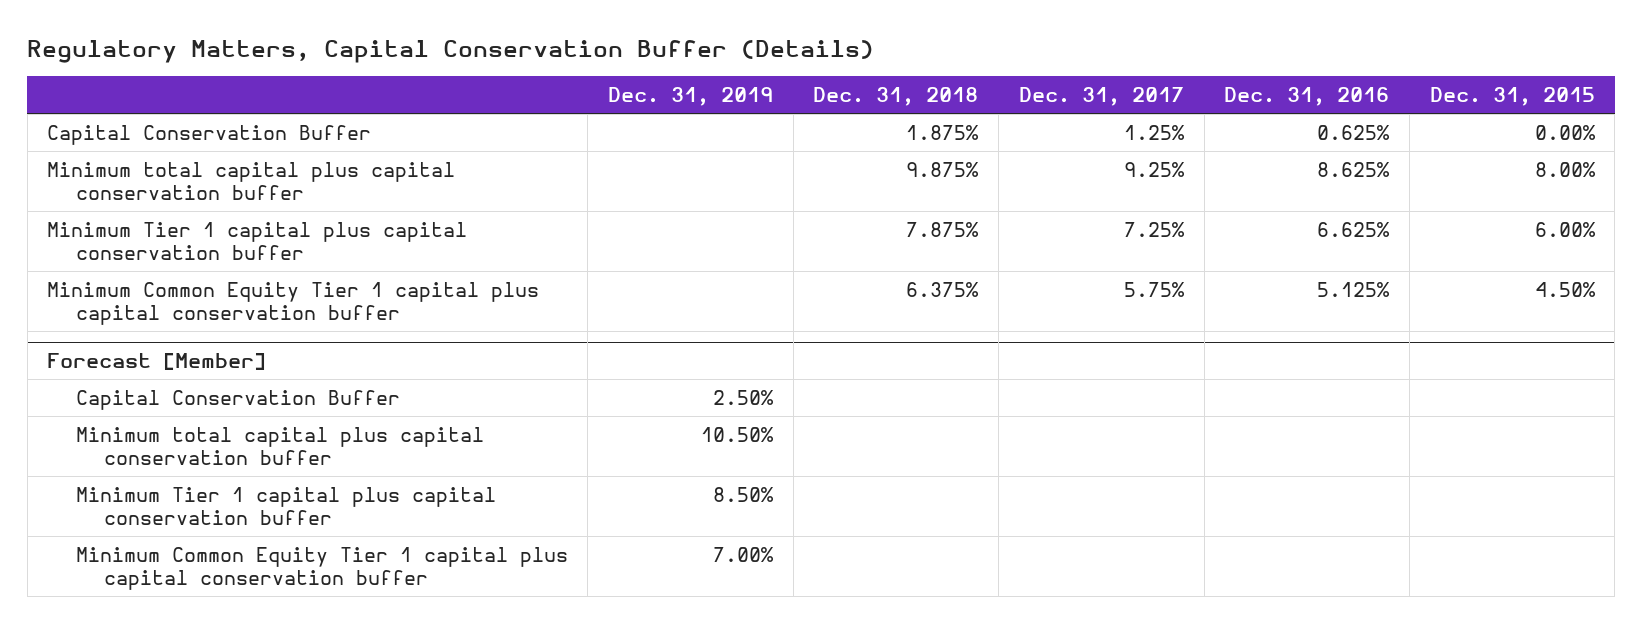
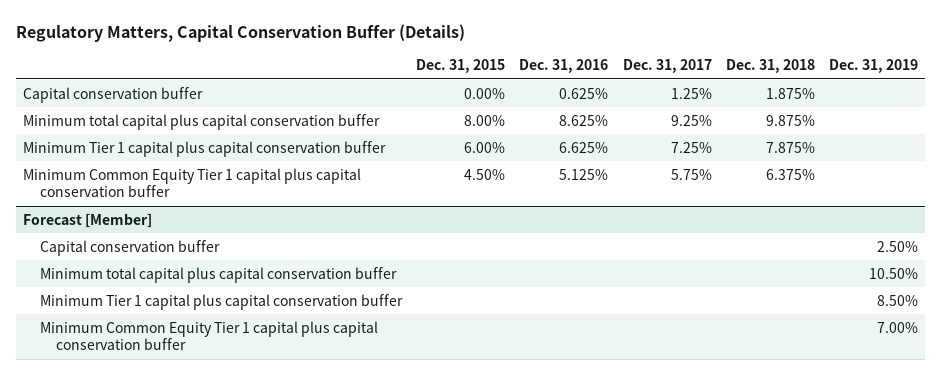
[47,124,372,145] Capital Conservation Buffer -> [23,86,204,103] Capital conservation buffer
[75,389,400,410] Capital Conservation Buffer -> [39,239,220,256] Capital conservation buffer

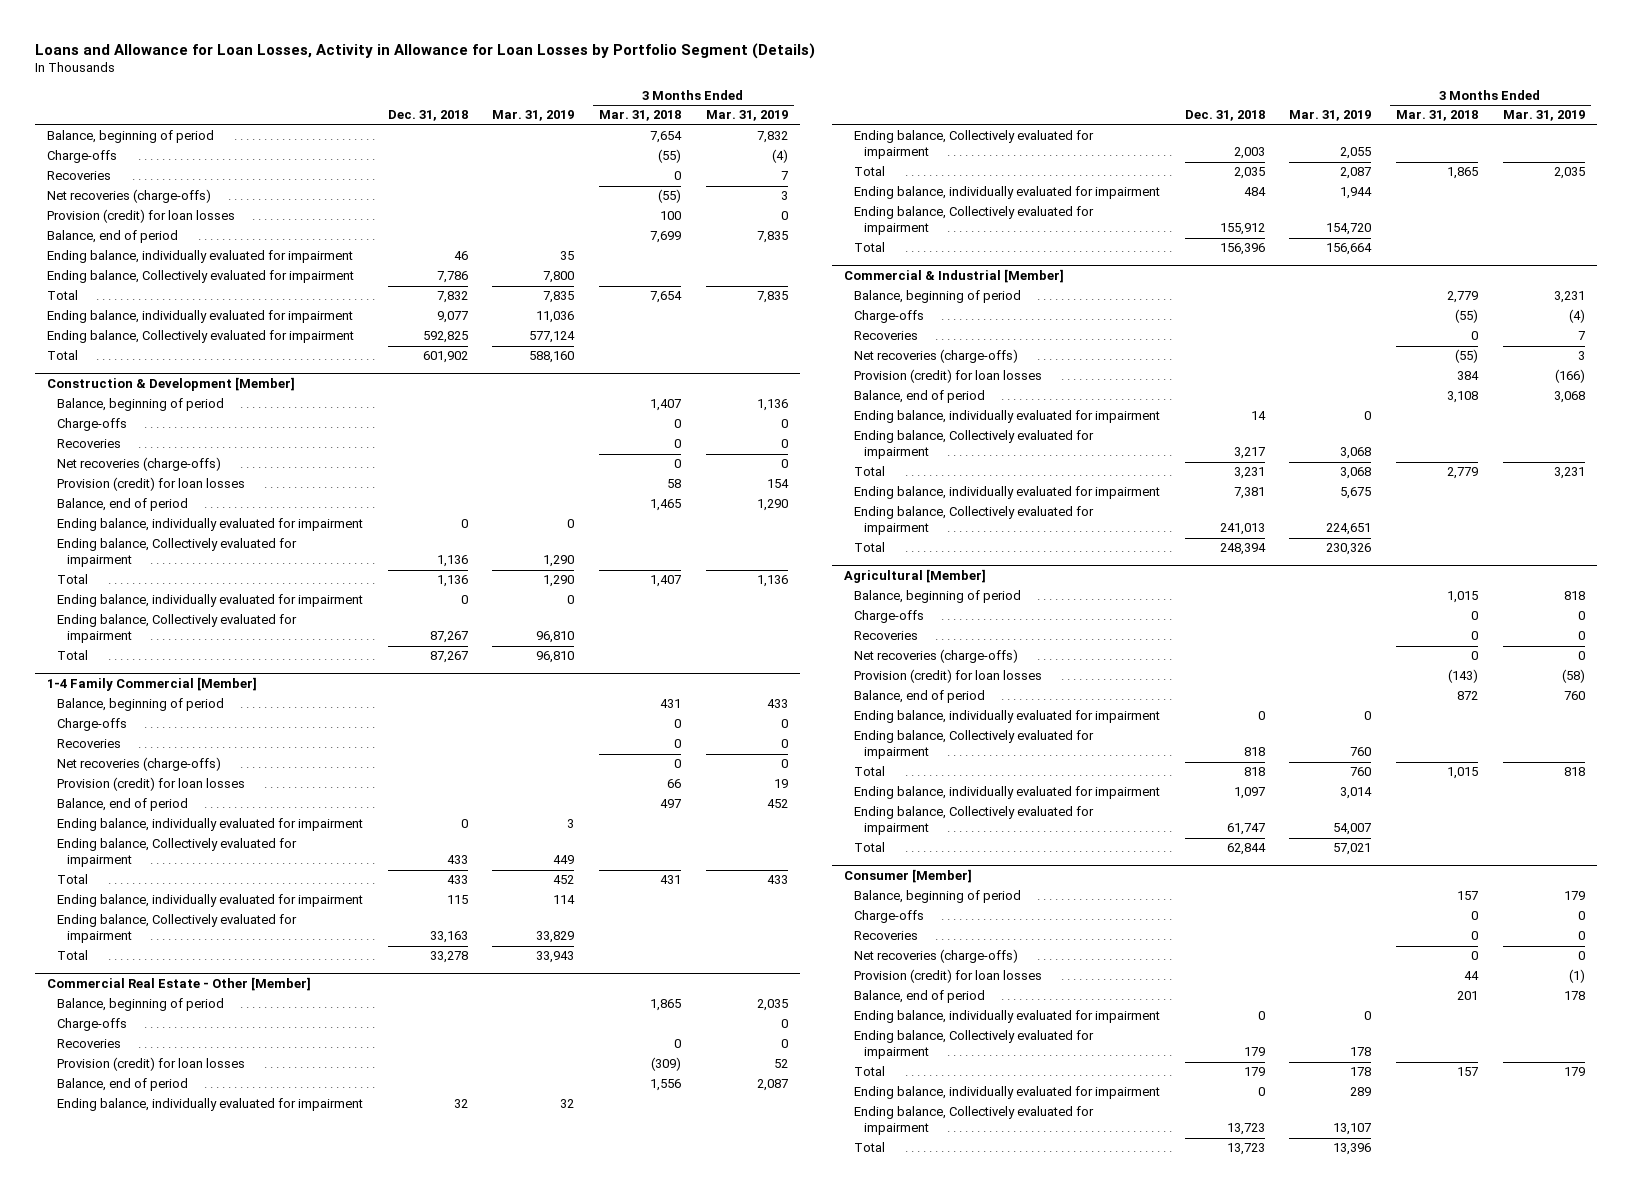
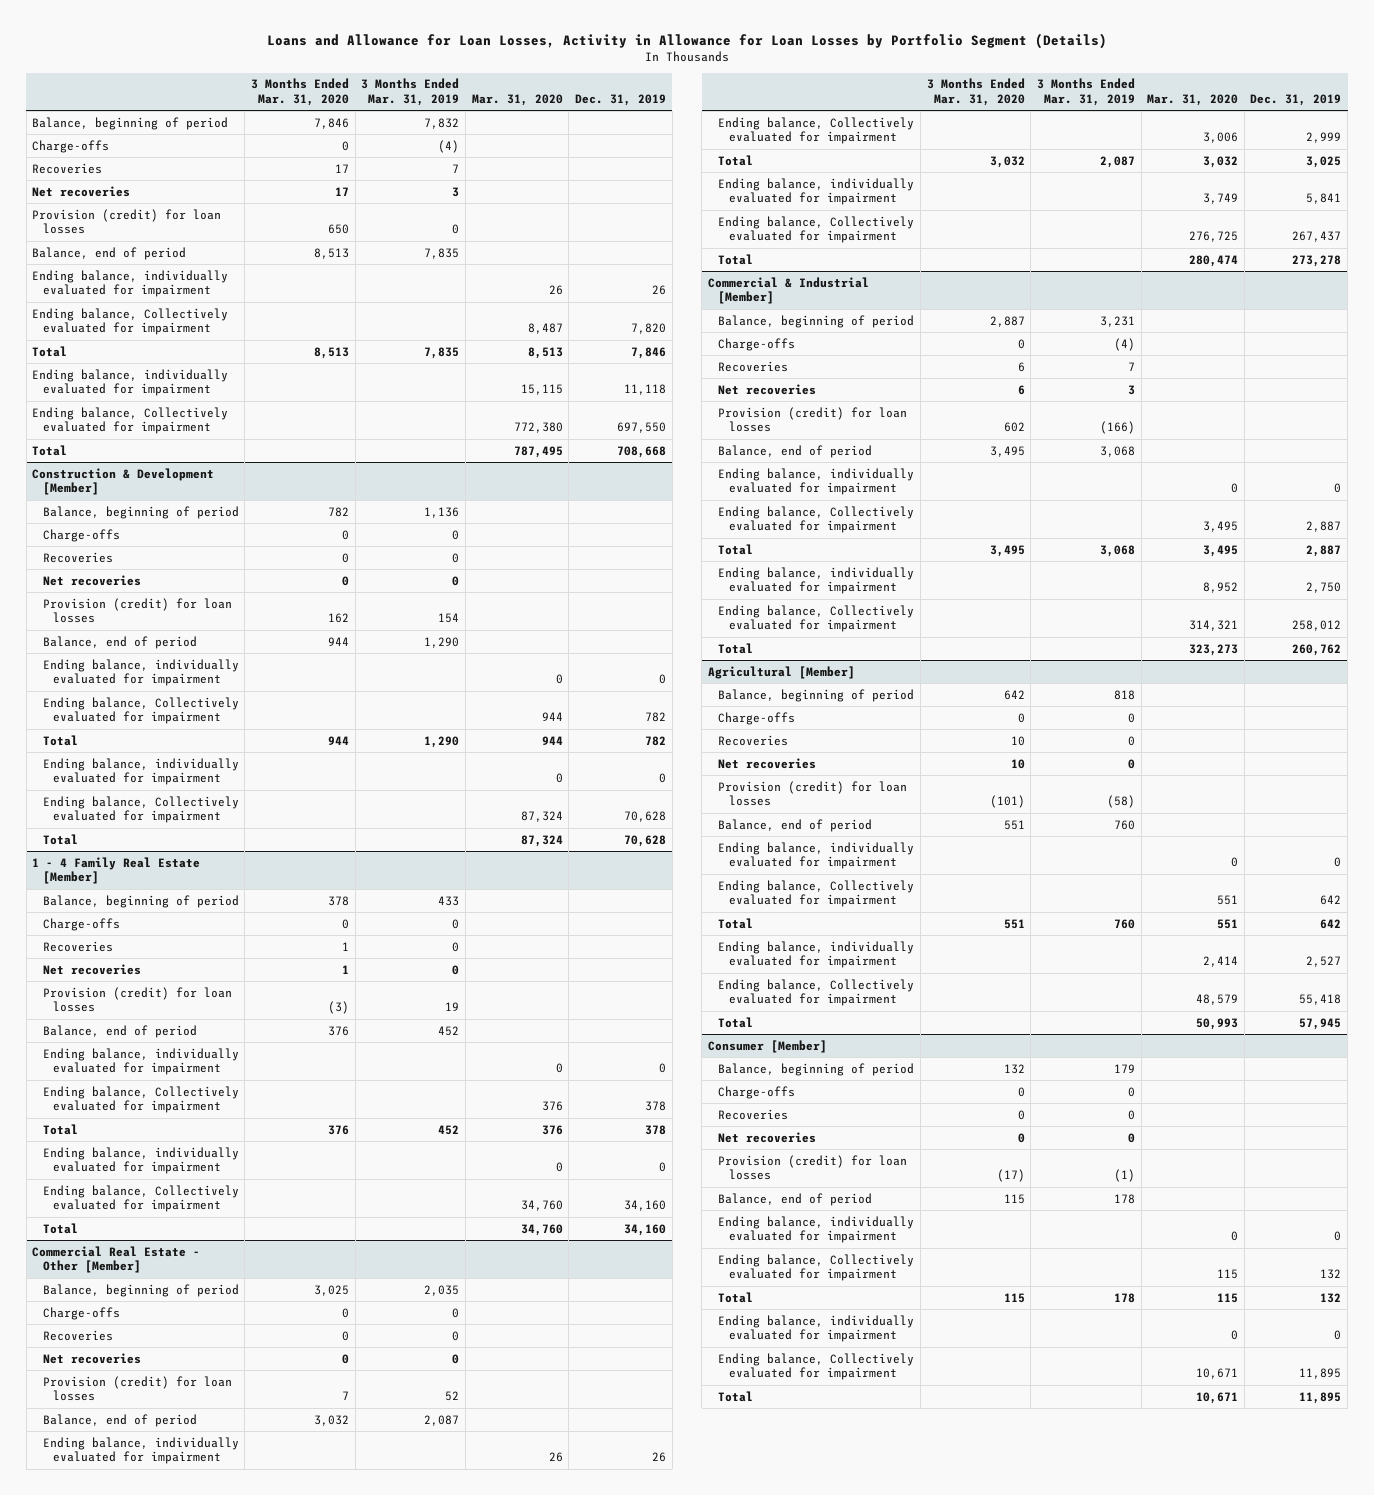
[387,110,468,122] Dec. 31, 2018 -> none
[492,110,575,122] Mar. 31, 2019 -> none
[598,110,681,122] Mar. 31, 2018 -> none
none -> [251,78,350,106] 3 Months Ended Mar. 31, 2020
none -> [471,93,563,106] Mar. 31, 2020
none -> [574,93,666,106] Dec. 31, 2019
[47,189,212,204] Net recoveries (charge-offs) -> [32,185,131,197] Net recoveries
[57,457,222,472] Net recoveries (charge-offs) -> [42,574,141,586] Net recoveries
[756,575,788,588] 1,136 -> [424,735,460,748] 1,290
[47,677,258,692] 1-4 Family Commercial [Member] -> [32,856,201,885] 1 - 4 Family Real Estate [Member]
[57,757,222,772] Net recoveries (charge-offs) -> [42,963,141,975] Net recoveries
[766,875,788,885] 433 -> [438,1124,460,1135] 452
none -> [42,1352,141,1364] Net recoveries
[1553,167,1585,180] 2,035 -> [1099,155,1135,168] 2,087
[854,349,1019,364] Net recoveries (charge-offs) -> [718,383,817,395] Net recoveries
[1553,467,1585,480] 3,231 -> [1099,544,1135,557] 3,068
[854,649,1019,664] Net recoveries (charge-offs) -> [718,757,817,769] Net recoveries
[1563,767,1585,777] 818 -> [1113,918,1135,929] 760
[854,949,1019,964] Net recoveries (charge-offs) -> [718,1131,817,1143] Net recoveries
[1563,1067,1585,1077] 179 -> [1113,1292,1135,1303] 178

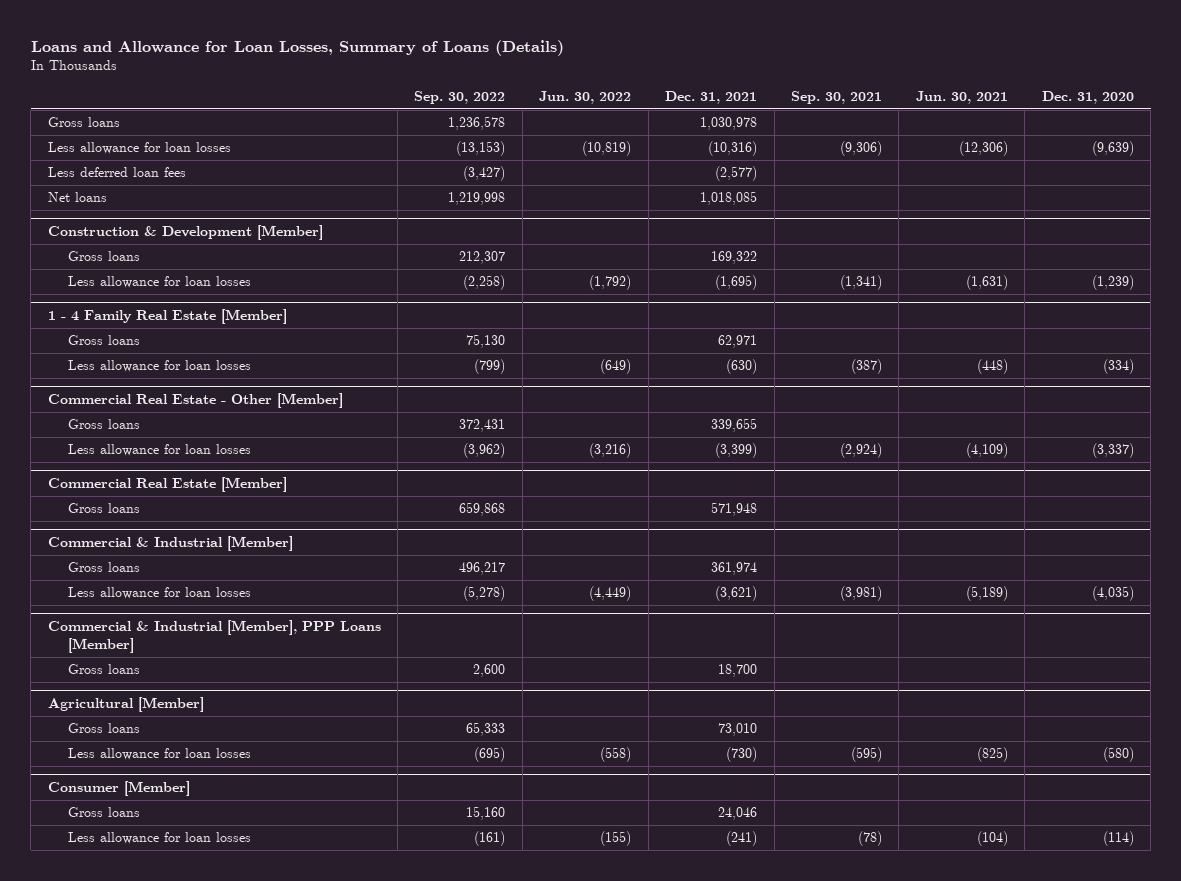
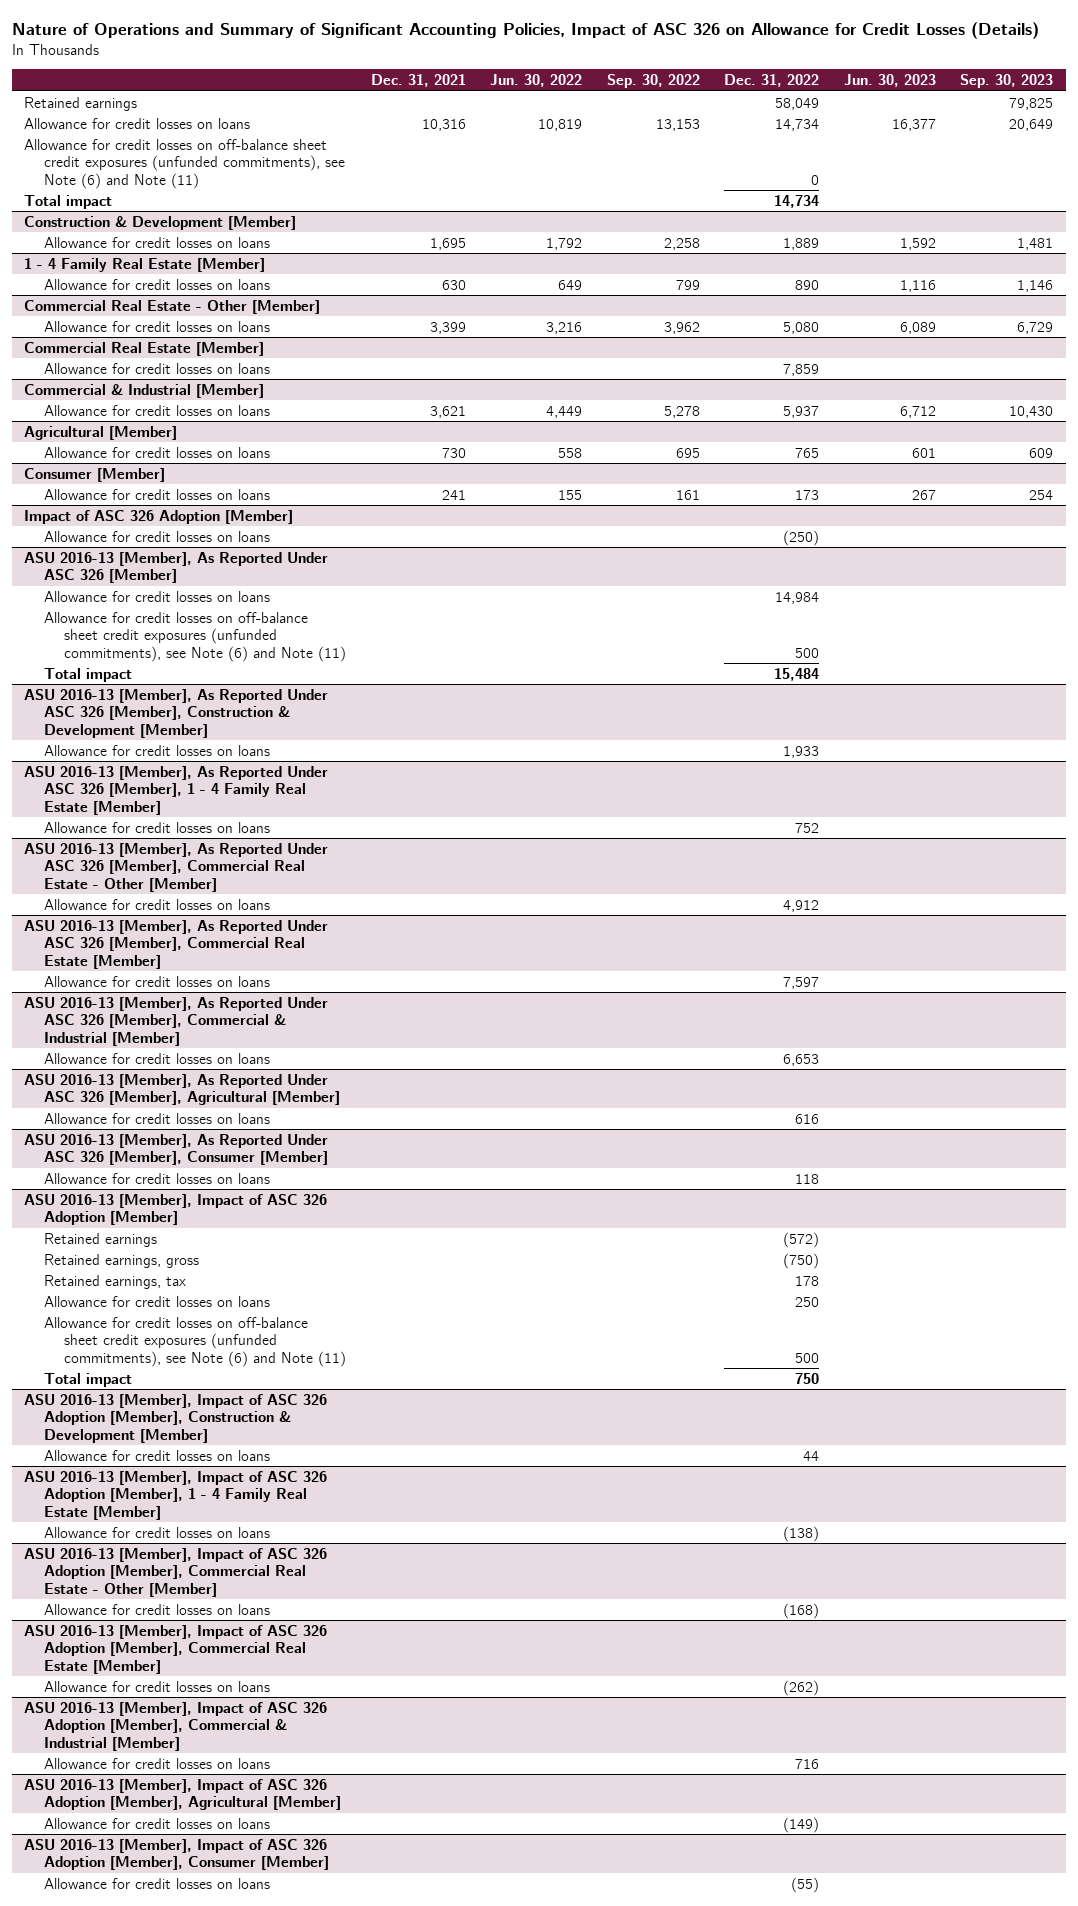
[30,39,564,56] Loans and Allowance for Loan Losses, Summary of Loans (Details) -> [12,21,1040,39] Nature of Operations and Summary of Significant Accounting Policies, Impact of ASC 326 on Allowance for Credit Losses (Details)
[790,90,882,104] Sep. 30, 2021 -> none
[915,90,1008,104] Jun. 30, 2021 -> none
[1041,90,1134,104] Dec. 31, 2020 -> none
none -> [724,74,820,88] Dec. 31, 2022
none -> [843,74,936,88] Jun. 30, 2023
none -> [960,74,1054,89] Sep. 30, 2023
[47,117,120,128] Gross loans -> none
[47,167,186,178] Less deferred loan fees -> none
[47,192,107,203] Net loans -> none
none -> [24,96,138,111] Retained earnings
[47,142,231,155] Less allowance for loan losses -> [24,117,251,129] Allowance for credit losses on loans
[456,141,506,157] (13,153) -> [655,118,700,131] 13,153
[582,141,632,157] (10,819) -> [538,118,583,131] 10,819
[708,141,758,157] (10,316) -> [421,118,466,131] 10,316
none -> [24,138,346,189] Allowance for credit losses on off-balance sheet credit exposures (unfunded commitments), see Note (6) and Note (11)
none -> [24,194,113,209] Total impact
[67,251,140,262] Gross loans -> none
[67,276,251,289] Less allowance for loan losses -> [44,236,271,248] Allowance for credit losses on loans
[463,275,506,291] (2,258) -> [663,237,700,250] 2,258
[589,275,632,291] (1,792) -> [546,237,583,250] 1,792
[715,275,758,291] (1,695) -> [429,237,466,250] 1,695
[67,335,140,346] Gross loans -> none
[67,360,251,373] Less allowance for loan losses -> [44,278,271,290] Allowance for credit losses on loans
[474,359,506,375] (799) -> [675,279,700,290] 799
[600,359,632,375] (649) -> [558,279,583,290] 649
[726,359,758,375] (630) -> [441,279,466,290] 630
[67,419,140,430] Gross loans -> none
[67,444,251,457] Less allowance for loan losses -> [44,320,271,332] Allowance for credit losses on loans
[463,443,506,459] (3,962) -> [663,321,700,334] 3,962
[589,443,632,459] (3,216) -> [546,321,583,334] 3,216
[715,443,758,459] (3,399) -> [429,321,466,334] 3,399
[67,503,140,514] Gross loans -> none
none -> [44,362,271,374] Allowance for credit losses on loans
[67,562,140,573] Gross loans -> none
[47,620,381,653] Commercial & Industrial [Member], PPP Loans [Member] -> none
[67,664,140,675] Gross loans -> none
[67,587,251,600] Less allowance for loan losses -> [44,404,271,416] Allowance for credit losses on loans
[463,586,506,602] (5,278) -> [663,405,700,418] 5,278
[589,586,632,602] (4,449) -> [546,405,583,418] 4,449
[715,586,758,602] (3,621) -> [429,405,466,418] 3,621
[67,723,140,734] Gross loans -> none
[67,748,251,761] Less allowance for loan losses -> [44,446,271,458] Allowance for credit losses on loans
[474,747,506,763] (695) -> [675,447,700,458] 695
[600,747,632,763] (558) -> [558,447,583,458] 558
[726,747,758,763] (730) -> [441,447,466,458] 730
[67,807,140,818] Gross loans -> none
[67,832,251,845] Less allowance for loan losses -> [44,488,271,500] Allowance for credit losses on loans
[474,831,506,847] (161) -> [675,489,700,500] 161
[600,831,632,847] (155) -> [558,489,583,500] 155
[726,831,758,847] (241) -> [441,489,466,500] 241
none -> [24,509,294,524] Impact of ASC 326 Adoption [Member]
none -> [44,530,271,542] Allowance for credit losses on loans
none -> [24,551,329,584] ASU 2016-13 [Member], As Reported Under ASC 326 [Member]
none -> [44,590,271,602] Allowance for credit losses on loans
none -> [44,611,347,662] Allowance for credit losses on off-balance sheet credit exposures (unfunded commitments), see Note (6) and Note (11)
none -> [44,667,133,682] Total impact
none -> [24,688,329,738] ASU 2016-13 [Member], As Reported Under ASC 326 [Member], Construction & Development [Member]
none -> [44,744,271,756] Allowance for credit losses on loans
none -> [24,765,329,815] ASU 2016-13 [Member], As Reported Under ASC 326 [Member], 1 - 4 Family Real Estate [Member]
none -> [44,821,271,833] Allowance for credit losses on loans
none -> [24,842,329,892] ASU 2016-13 [Member], As Reported Under ASC 326 [Member], Commercial Real Estate - Other [Member]
none -> [44,898,271,910] Allowance for credit losses on loans
none -> [24,919,329,969] ASU 2016-13 [Member], As Reported Under ASC 326 [Member], Commercial Real Estate [Member]
none -> [44,975,271,987] Allowance for credit losses on loans
none -> [24,996,329,1046] ASU 2016-13 [Member], As Reported Under ASC 326 [Member], Commercial & Industrial [Member]
none -> [44,1052,271,1064] Allowance for credit losses on loans
none -> [24,1073,341,1106] ASU 2016-13 [Member], As Reported Under ASC 326 [Member], Agricultural [Member]
none -> [44,1112,271,1124] Allowance for credit losses on loans
none -> [24,1133,329,1166] ASU 2016-13 [Member], As Reported Under ASC 326 [Member], Consumer [Member]
none -> [44,1172,271,1184] Allowance for credit losses on loans
none -> [24,1193,328,1226] ASU 2016-13 [Member], Impact of ASC 326 Adoption [Member]
none -> [44,1232,158,1247] Retained earnings
none -> [44,1253,200,1268] Retained earnings, gross
none -> [44,1274,187,1289] Retained earnings, tax
none -> [44,1295,271,1307] Allowance for credit losses on loans
none -> [44,1316,347,1367] Allowance for credit losses on off-balance sheet credit exposures (unfunded commitments), see Note (6) and Note (11)
none -> [44,1372,133,1387] Total impact
none -> [24,1393,328,1443] ASU 2016-13 [Member], Impact of ASC 326 Adoption [Member], Construction & Development [Member]
none -> [44,1449,271,1461] Allowance for credit losses on loans
none -> [24,1470,328,1520] ASU 2016-13 [Member], Impact of ASC 326 Adoption [Member], 1 - 4 Family Real Estate [Member]
none -> [44,1526,271,1538] Allowance for credit losses on loans
none -> [24,1547,328,1597] ASU 2016-13 [Member], Impact of ASC 326 Adoption [Member], Commercial Real Estate - Other [Member]
none -> [44,1603,271,1615] Allowance for credit losses on loans
none -> [24,1624,328,1674] ASU 2016-13 [Member], Impact of ASC 326 Adoption [Member], Commercial Real Estate [Member]
none -> [44,1680,271,1692] Allowance for credit losses on loans
none -> [24,1701,328,1751] ASU 2016-13 [Member], Impact of ASC 326 Adoption [Member], Commercial & Industrial [Member]
none -> [44,1757,271,1769] Allowance for credit losses on loans
none -> [24,1778,342,1811] ASU 2016-13 [Member], Impact of ASC 326 Adoption [Member], Agricultural [Member]
none -> [44,1817,271,1829] Allowance for credit losses on loans
none -> [24,1838,330,1871] ASU 2016-13 [Member], Impact of ASC 326 Adoption [Member], Consumer [Member]
none -> [44,1877,271,1889] Allowance for credit losses on loans

